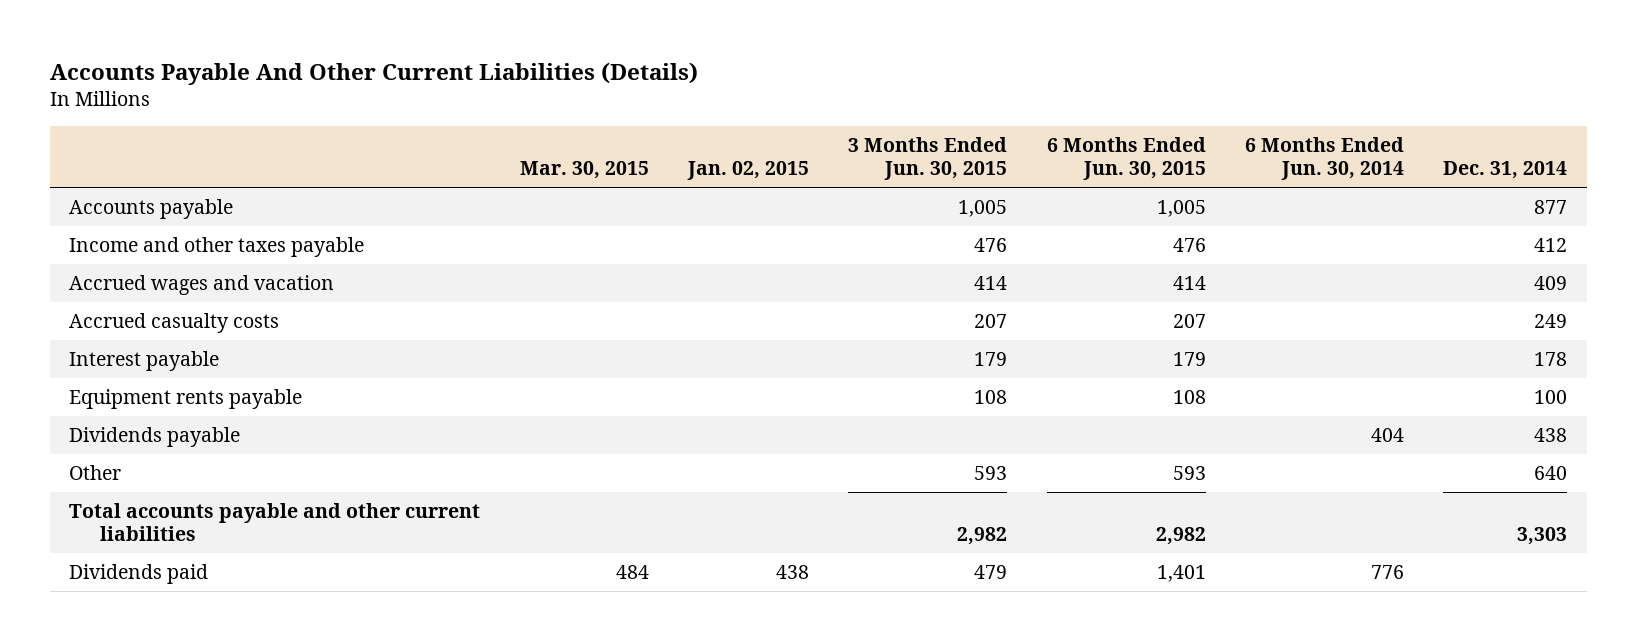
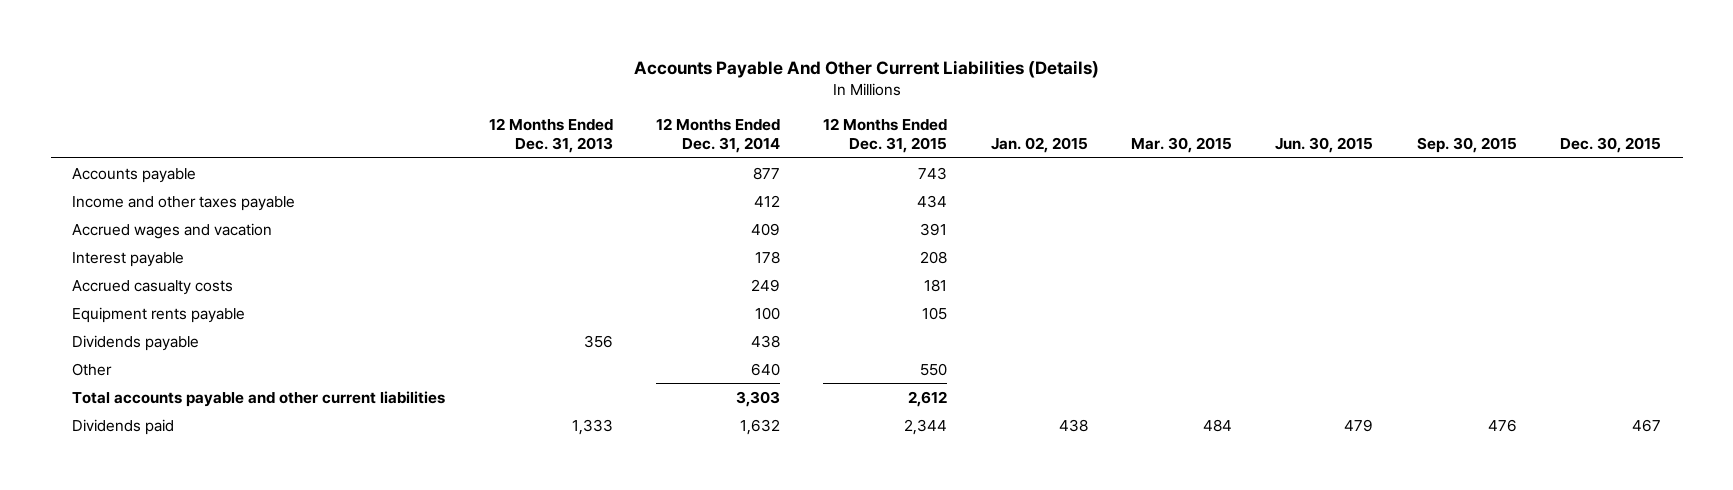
[848,136,1008,180] 3 Months Ended Jun. 30, 2015 -> none
[1046,136,1206,180] 6 Months Ended Jun. 30, 2015 -> none
[1244,136,1404,180] 6 Months Ended Jun. 30, 2014 -> none
[1443,160,1568,179] Dec. 31, 2014 -> none
none -> [488,117,613,154] 12 Months Ended Dec. 31, 2013
none -> [656,117,781,154] 12 Months Ended Dec. 31, 2014
none -> [823,117,948,154] 12 Months Ended Dec. 31, 2015
none -> [1275,137,1374,154] Jun. 30, 2015
none -> [1416,137,1517,154] Sep. 30, 2015
none -> [1560,137,1662,154] Dec. 30, 2015
[69,313,280,334] Accrued casualty costs -> [72,279,234,295] Accrued casualty costs

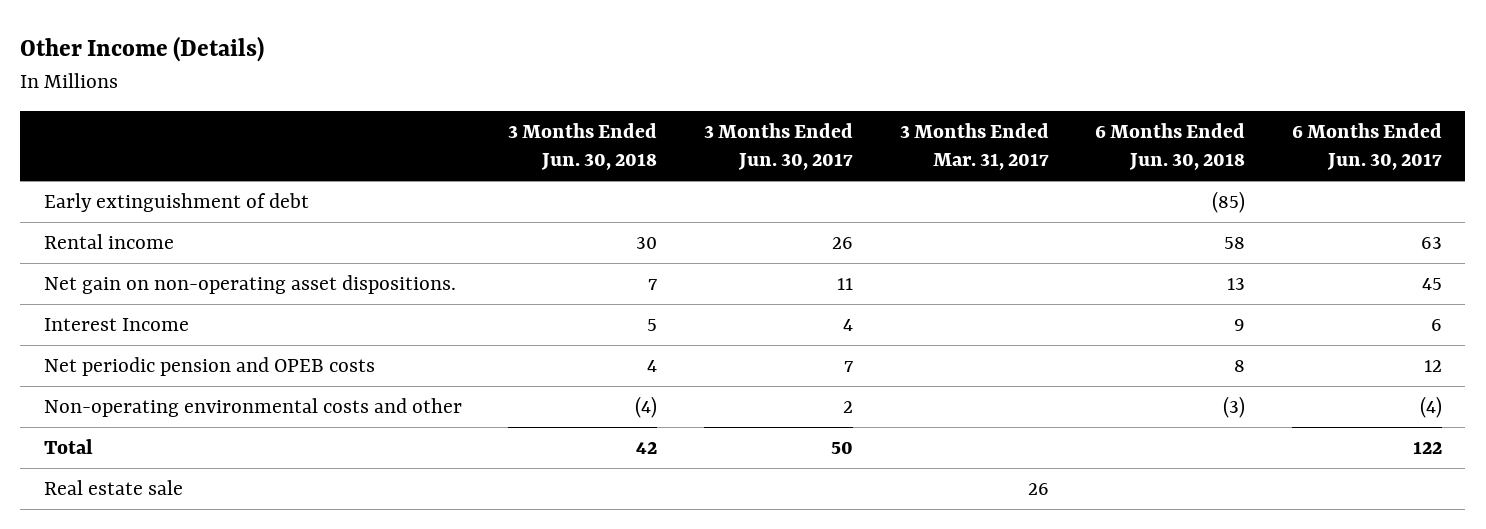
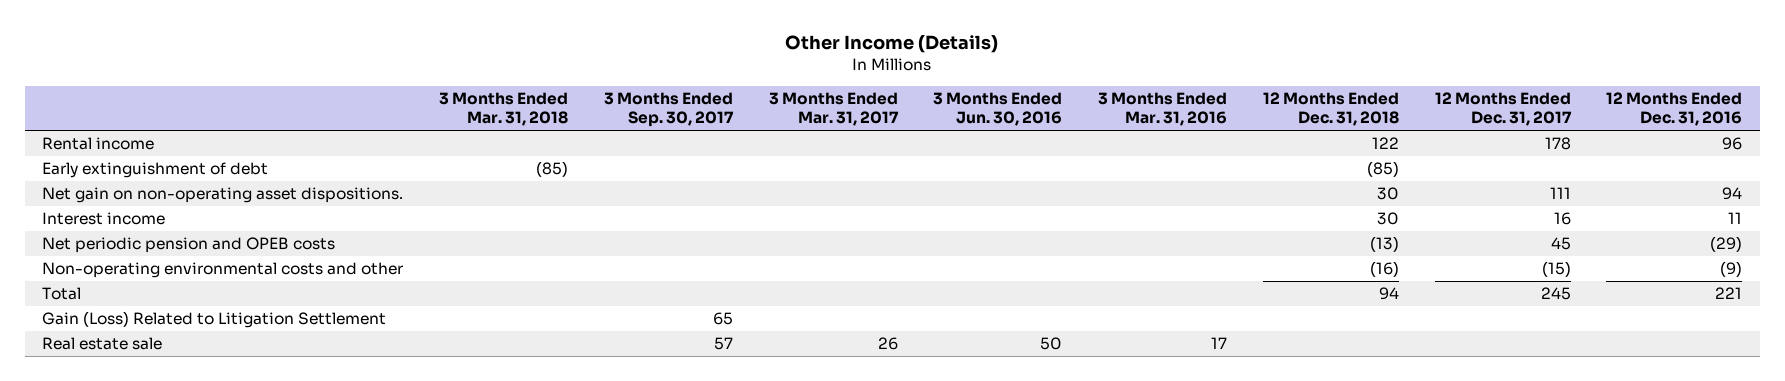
[508,123,658,171] 3 Months Ended Jun. 30, 2018 -> none
[703,123,853,171] 3 Months Ended Jun. 30, 2017 -> none
[1095,123,1246,171] 6 Months Ended Jun. 30, 2018 -> none
[1291,123,1442,171] 6 Months Ended Jun. 30, 2017 -> none
none -> [439,92,569,127] 3 Months Ended Mar. 31, 2018
none -> [603,92,734,128] 3 Months Ended Sep. 30, 2017
none -> [933,92,1063,127] 3 Months Ended Jun. 30, 2016
none -> [1098,92,1228,127] 3 Months Ended Mar. 31, 2016
none -> [1262,92,1399,127] 12 Months Ended Dec. 31, 2018
none -> [1434,92,1572,127] 12 Months Ended Dec. 31, 2017
none -> [1606,92,1743,127] 12 Months Ended Dec. 31, 2016
[43,193,309,213] Early extinguishment of debt -> [42,162,269,179] Early extinguishment of debt
[43,318,189,332] Interest Income -> [42,212,166,226] Interest income
none -> [42,311,387,329] Gain (Loss) Related to Litigation Settlement

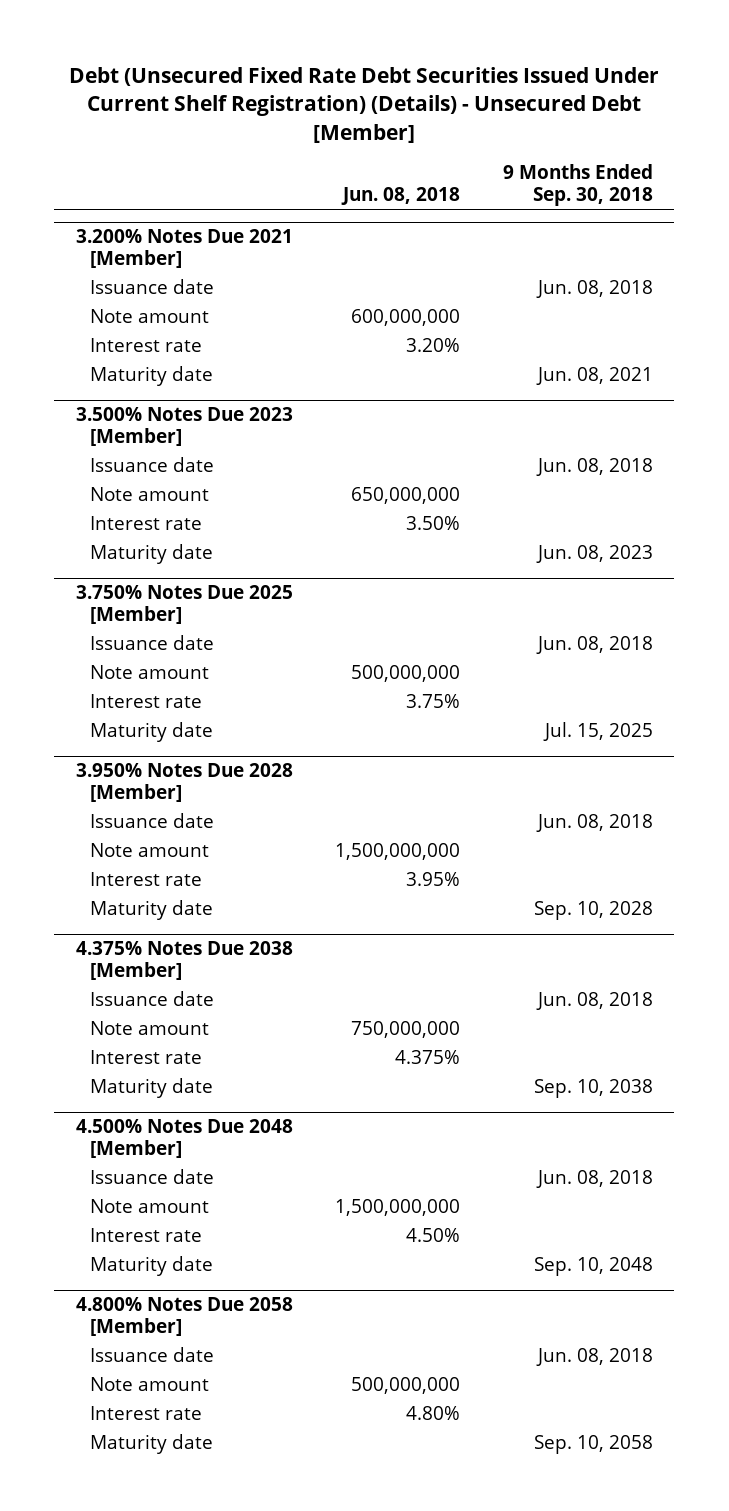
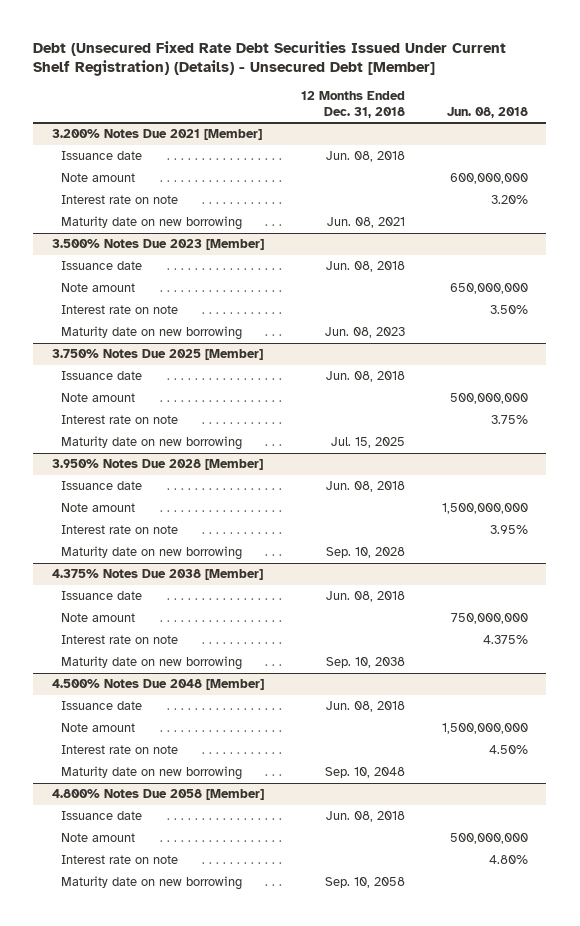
[503,164,654,207] 9 Months Ended Sep. 30, 2018 -> none
none -> [300,90,405,118] 12 Months Ended Dec. 31, 2018
[89,338,202,353] Interest rate -> [61,195,179,205] Interest rate on note
[89,366,213,387] Maturity date -> [61,216,243,231] Maturity date on new borrowing
[89,516,202,531] Interest rate -> [61,305,179,315] Interest rate on note
[89,544,213,565] Maturity date -> [61,326,243,341] Maturity date on new borrowing
[89,694,202,709] Interest rate -> [61,415,179,425] Interest rate on note
[89,722,213,743] Maturity date -> [61,436,243,451] Maturity date on new borrowing
[89,872,202,887] Interest rate -> [61,525,179,535] Interest rate on note
[89,900,213,921] Maturity date -> [61,546,243,561] Maturity date on new borrowing
[89,1050,202,1065] Interest rate -> [61,635,179,645] Interest rate on note
[89,1078,213,1099] Maturity date -> [61,656,243,671] Maturity date on new borrowing
[89,1228,202,1243] Interest rate -> [61,745,179,755] Interest rate on note
[89,1256,213,1277] Maturity date -> [61,766,243,781] Maturity date on new borrowing
[89,1406,202,1421] Interest rate -> [61,855,179,865] Interest rate on note
[89,1434,213,1455] Maturity date -> [61,876,243,891] Maturity date on new borrowing

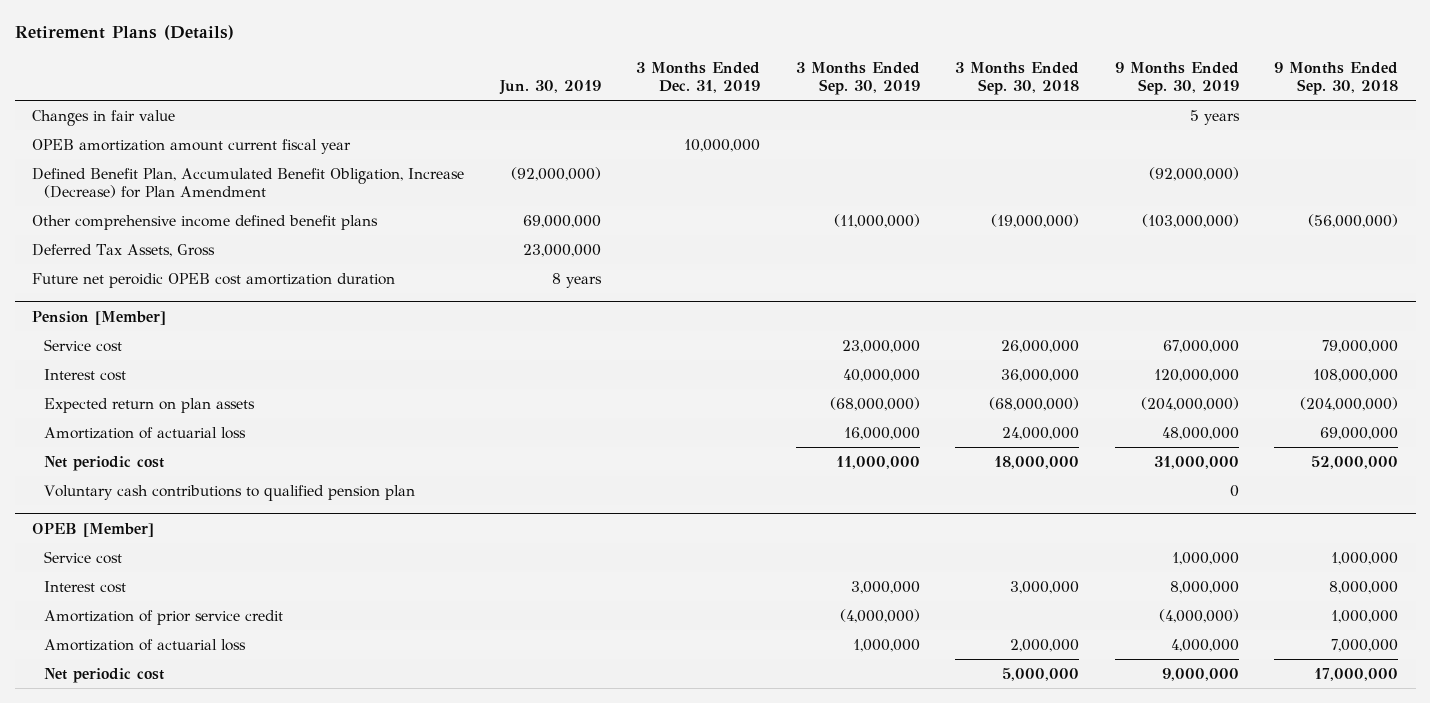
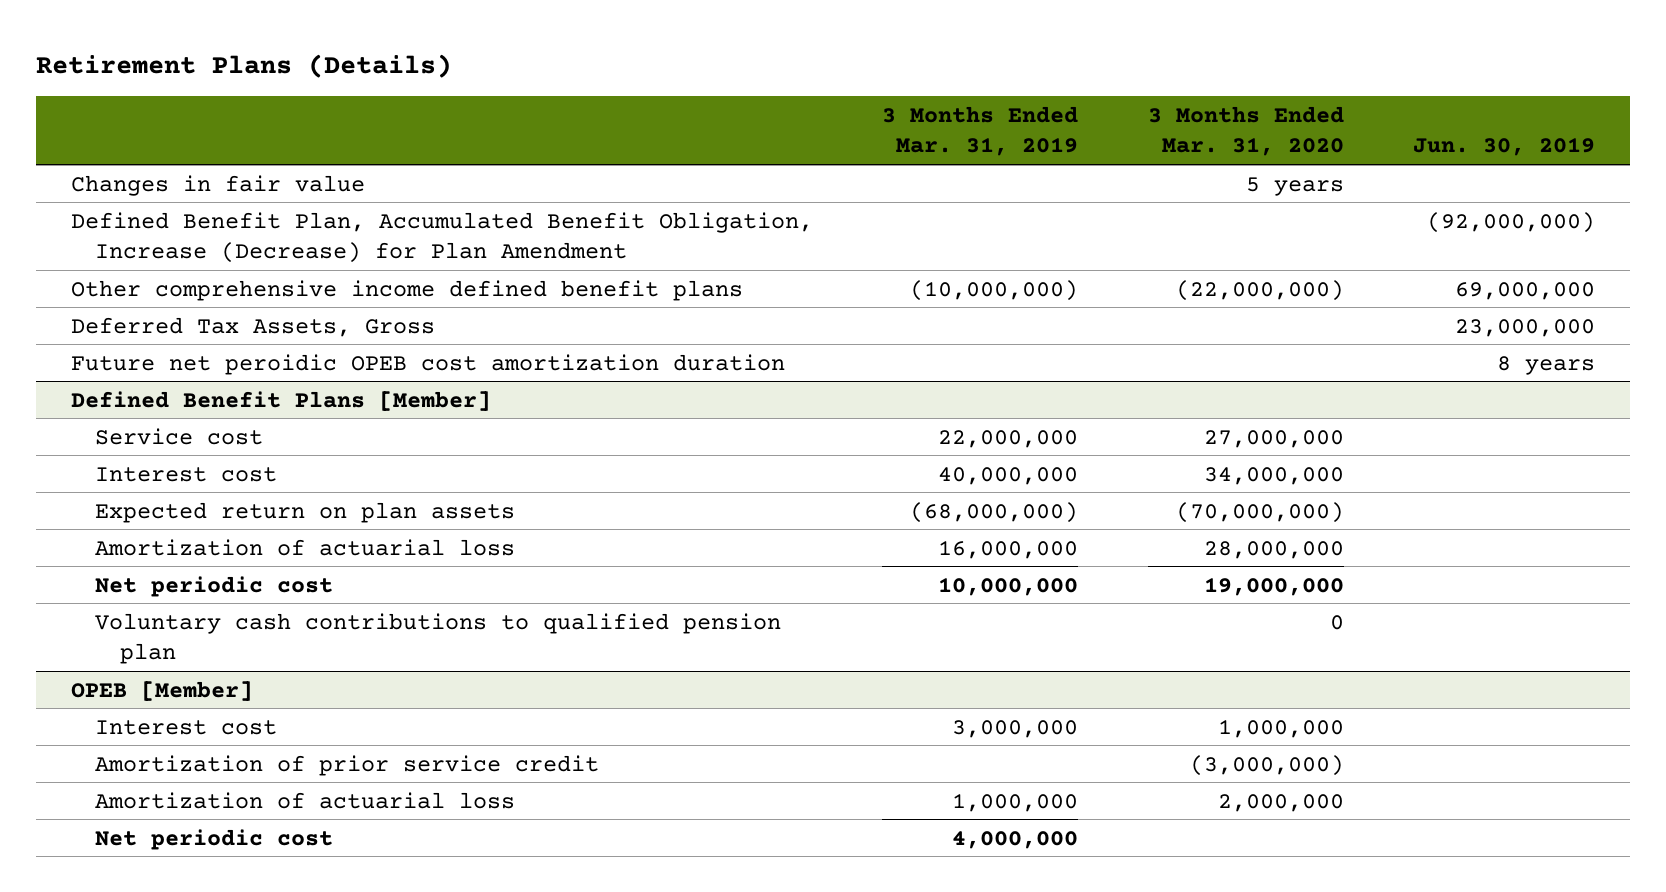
[636,62,761,94] 3 Months Ended Dec. 31, 2019 -> none
[795,62,920,96] 3 Months Ended Sep. 30, 2019 -> none
[955,62,1080,96] 3 Months Ended Sep. 30, 2018 -> none
[1114,62,1239,96] 9 Months Ended Sep. 30, 2019 -> none
[1274,62,1399,96] 9 Months Ended Sep. 30, 2018 -> none
none -> [882,105,1079,157] 3 Months Ended Mar. 31, 2019
none -> [1147,105,1344,157] 3 Months Ended Mar. 31, 2020
[32,138,352,154] OPEB amortization amount current fiscal year -> none
[32,310,167,325] Pension [Member] -> [70,390,491,411] Defined Benefit Plans [Member]
[44,550,123,564] Service cost -> none

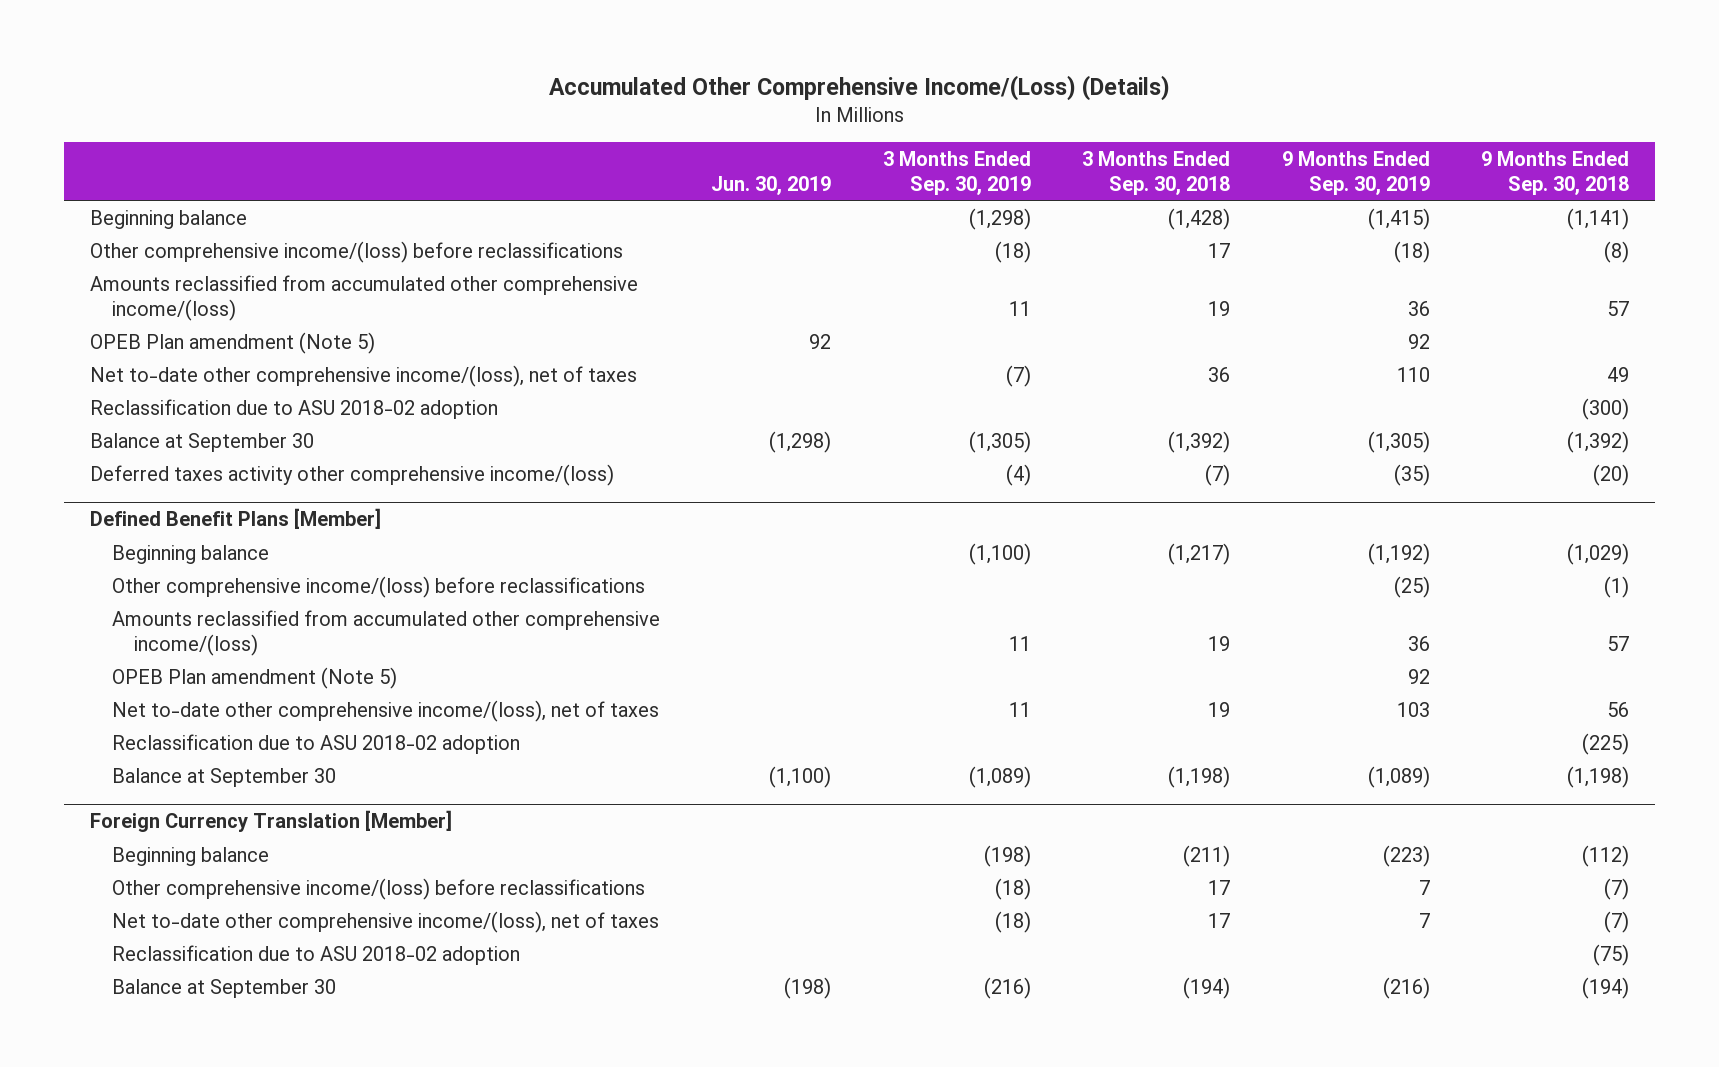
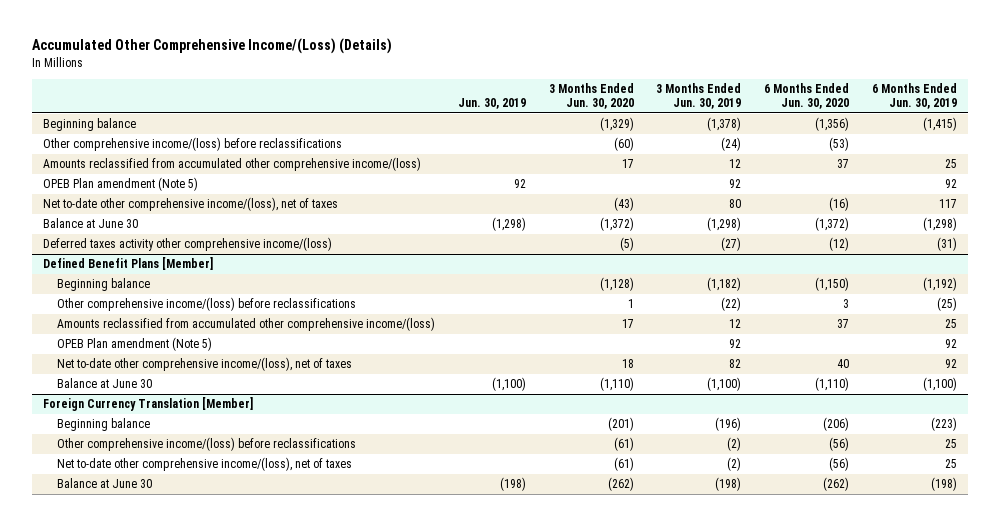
[882,150,1031,195] 3 Months Ended Sep. 30, 2019 -> none
[1082,150,1231,195] 3 Months Ended Sep. 30, 2018 -> none
[1281,150,1430,195] 9 Months Ended Sep. 30, 2019 -> none
[1481,150,1630,195] 9 Months Ended Sep. 30, 2018 -> none
none -> [548,83,634,110] 3 Months Ended Jun. 30, 2020
none -> [656,83,742,110] 3 Months Ended Jun. 30, 2019
none -> [764,83,850,110] 6 Months Ended Jun. 30, 2020
none -> [871,83,957,110] 6 Months Ended Jun. 30, 2019
[89,398,498,419] Reclassification due to ASU 2018-02 adoption -> none
[89,432,314,452] Balance at September 30 -> [42,218,138,229] Balance at June 30
[111,733,520,754] Reclassification due to ASU 2018-02 adoption -> none
[111,767,336,787] Balance at September 30 -> [57,378,153,389] Balance at June 30
[111,944,520,965] Reclassification due to ASU 2018-02 adoption -> none
[111,978,336,998] Balance at September 30 -> [57,478,153,489] Balance at June 30

